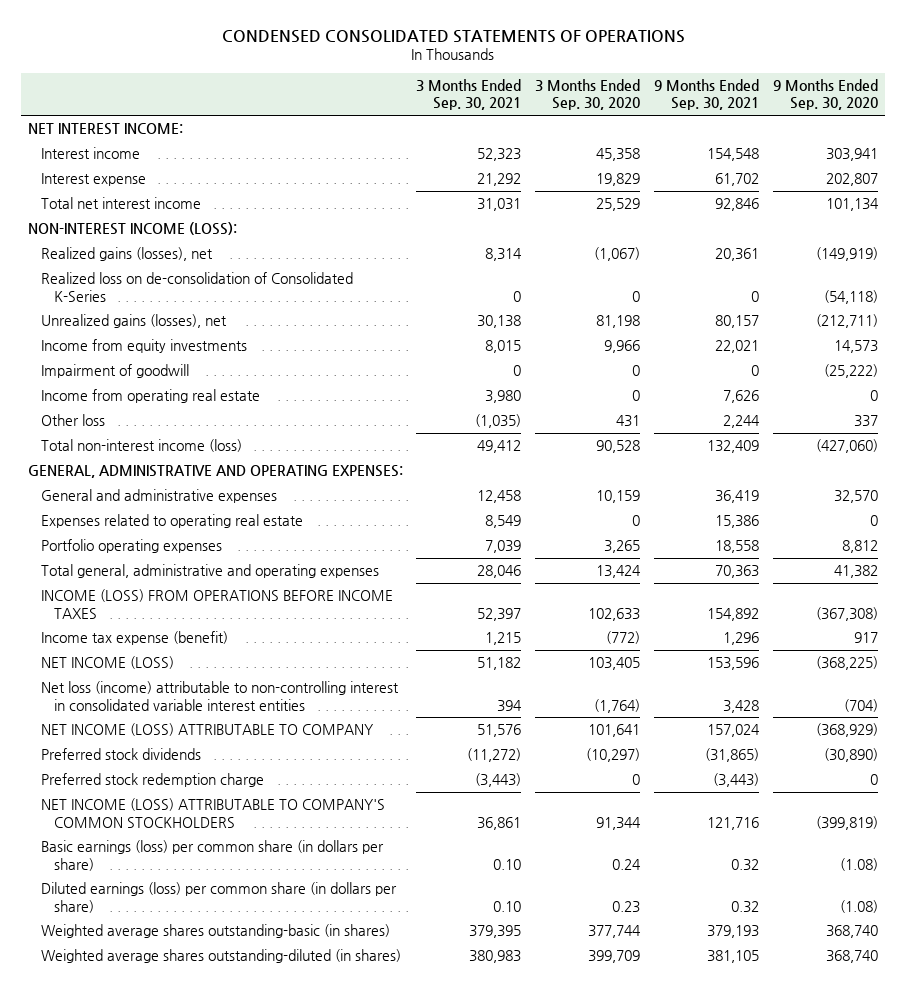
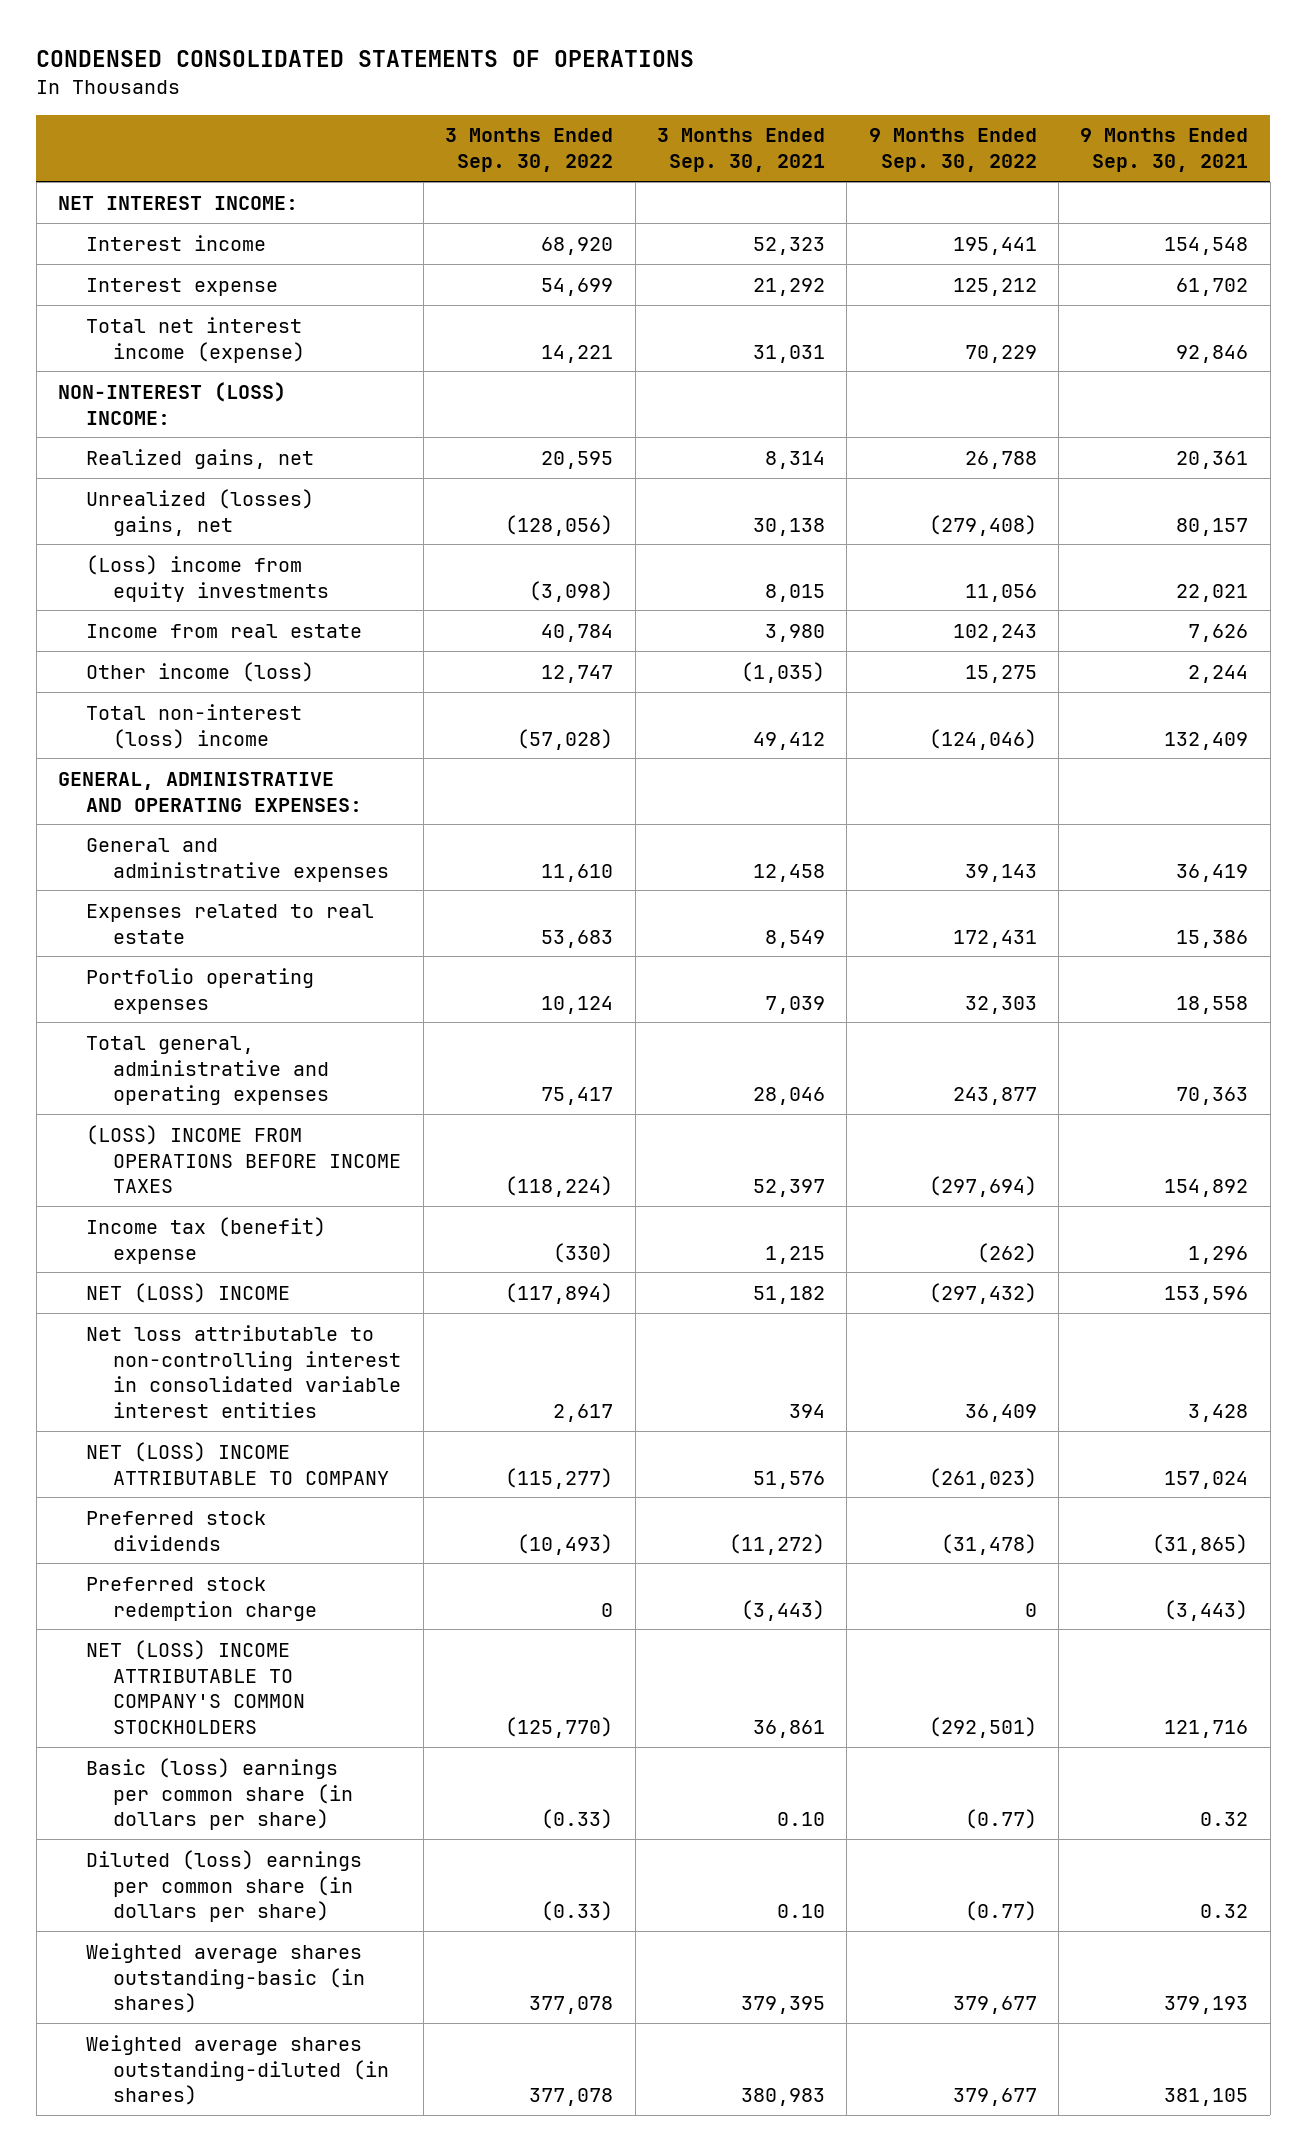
[535,79,641,111] 3 Months Ended Sep. 30, 2020 -> none
[772,79,878,111] 9 Months Ended Sep. 30, 2020 -> none
none -> [445,128,614,173] 3 Months Ended Sep. 30, 2022
none -> [868,128,1037,173] 9 Months Ended Sep. 30, 2022
[40,272,353,302] Realized loss on de-consolidation of Consolidated K-Series -> none
[40,364,189,379] Impairment of goodwill -> none
[40,197,201,210] Total net interest income -> [85,316,306,363] Total net interest income (expense)
[27,222,237,236] NON-INTEREST INCOME (LOSS): -> [57,381,286,425] NON-INTEREST (LOSS) INCOME:
[40,247,213,262] Realized gains (losses), net -> [85,448,314,469] Realized gains, net
[40,314,227,329] Unrealized gains (losses), net -> [85,488,314,536] Unrealized (losses) gains, net
[40,339,247,354] Income from equity investments -> [85,554,330,602] (Loss) income from equity investments
[40,389,260,404] Income from operating real estate -> [85,623,362,638] Income from real estate
[40,414,105,427] Other loss -> [85,661,314,682] Other income (loss)
[40,439,242,453] Total non-interest income (loss) -> [85,703,302,749] Total non-interest (loss) income
[40,514,303,529] Expenses related to operating real estate -> [85,903,374,944] Expenses related to real estate
[40,589,393,619] INCOME (LOSS) FROM OPERATIONS BEFORE INCOME TAXES -> [85,1124,402,1194] (LOSS) INCOME FROM OPERATIONS BEFORE INCOME TAXES
[40,631,228,646] Income tax expense (benefit) -> [85,1216,326,1264] Income tax (benefit) expense
[40,656,174,670] NET INCOME (LOSS) -> [85,1282,290,1303] NET (LOSS) INCOME
[40,681,399,711] Net loss (income) attributable to non-controlling interest in consolidated variable interest entities -> [85,1324,402,1419] Net loss attributable to non-controlling interest in consolidated variable interest entities
[40,723,373,737] NET INCOME (LOSS) ATTRIBUTABLE TO COMPANY -> [85,1441,390,1485] NET (LOSS) INCOME ATTRIBUTABLE TO COMPANY
[40,798,385,828] NET INCOME (LOSS) ATTRIBUTABLE TO COMPANY'S COMMON STOCKHOLDERS -> [85,1639,306,1735] NET (LOSS) INCOME ATTRIBUTABLE TO COMPANY'S COMMON STOCKHOLDERS
[40,840,384,871] Basic earnings (loss) per common share (in dollars per share) -> [85,1757,354,1831] Basic (loss) earnings per common share (in dollars per share)
[40,882,397,913] Diluted earnings (loss) per common share (in dollars per share) -> [85,1849,362,1923] Diluted (loss) earnings per common share (in dollars per share)

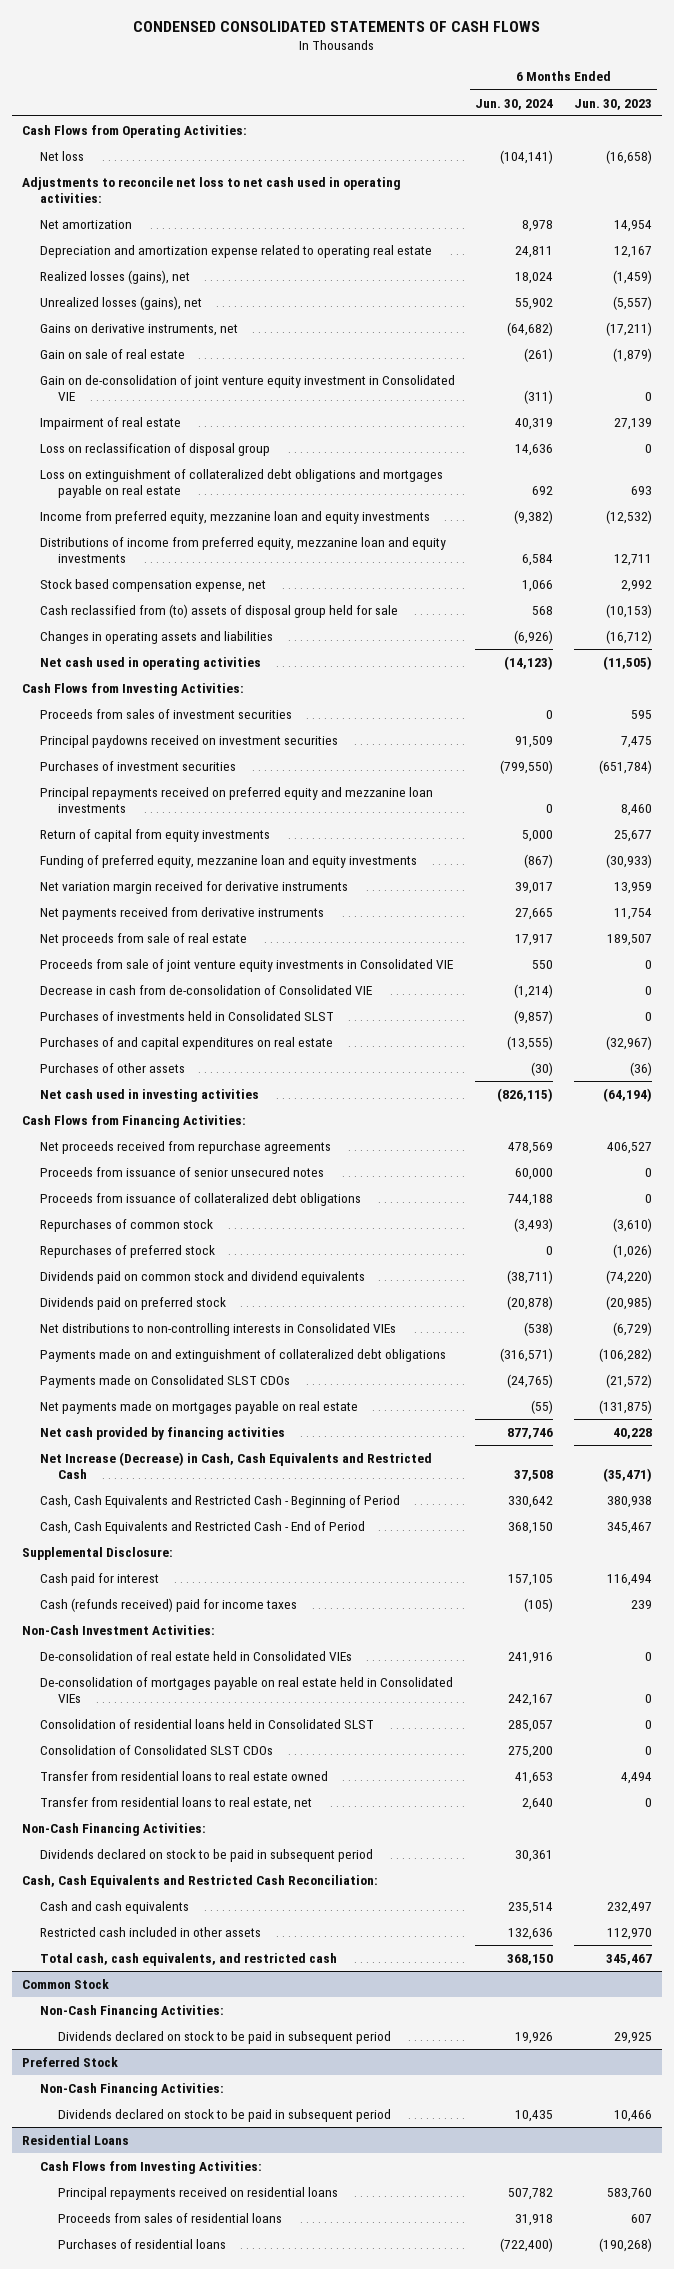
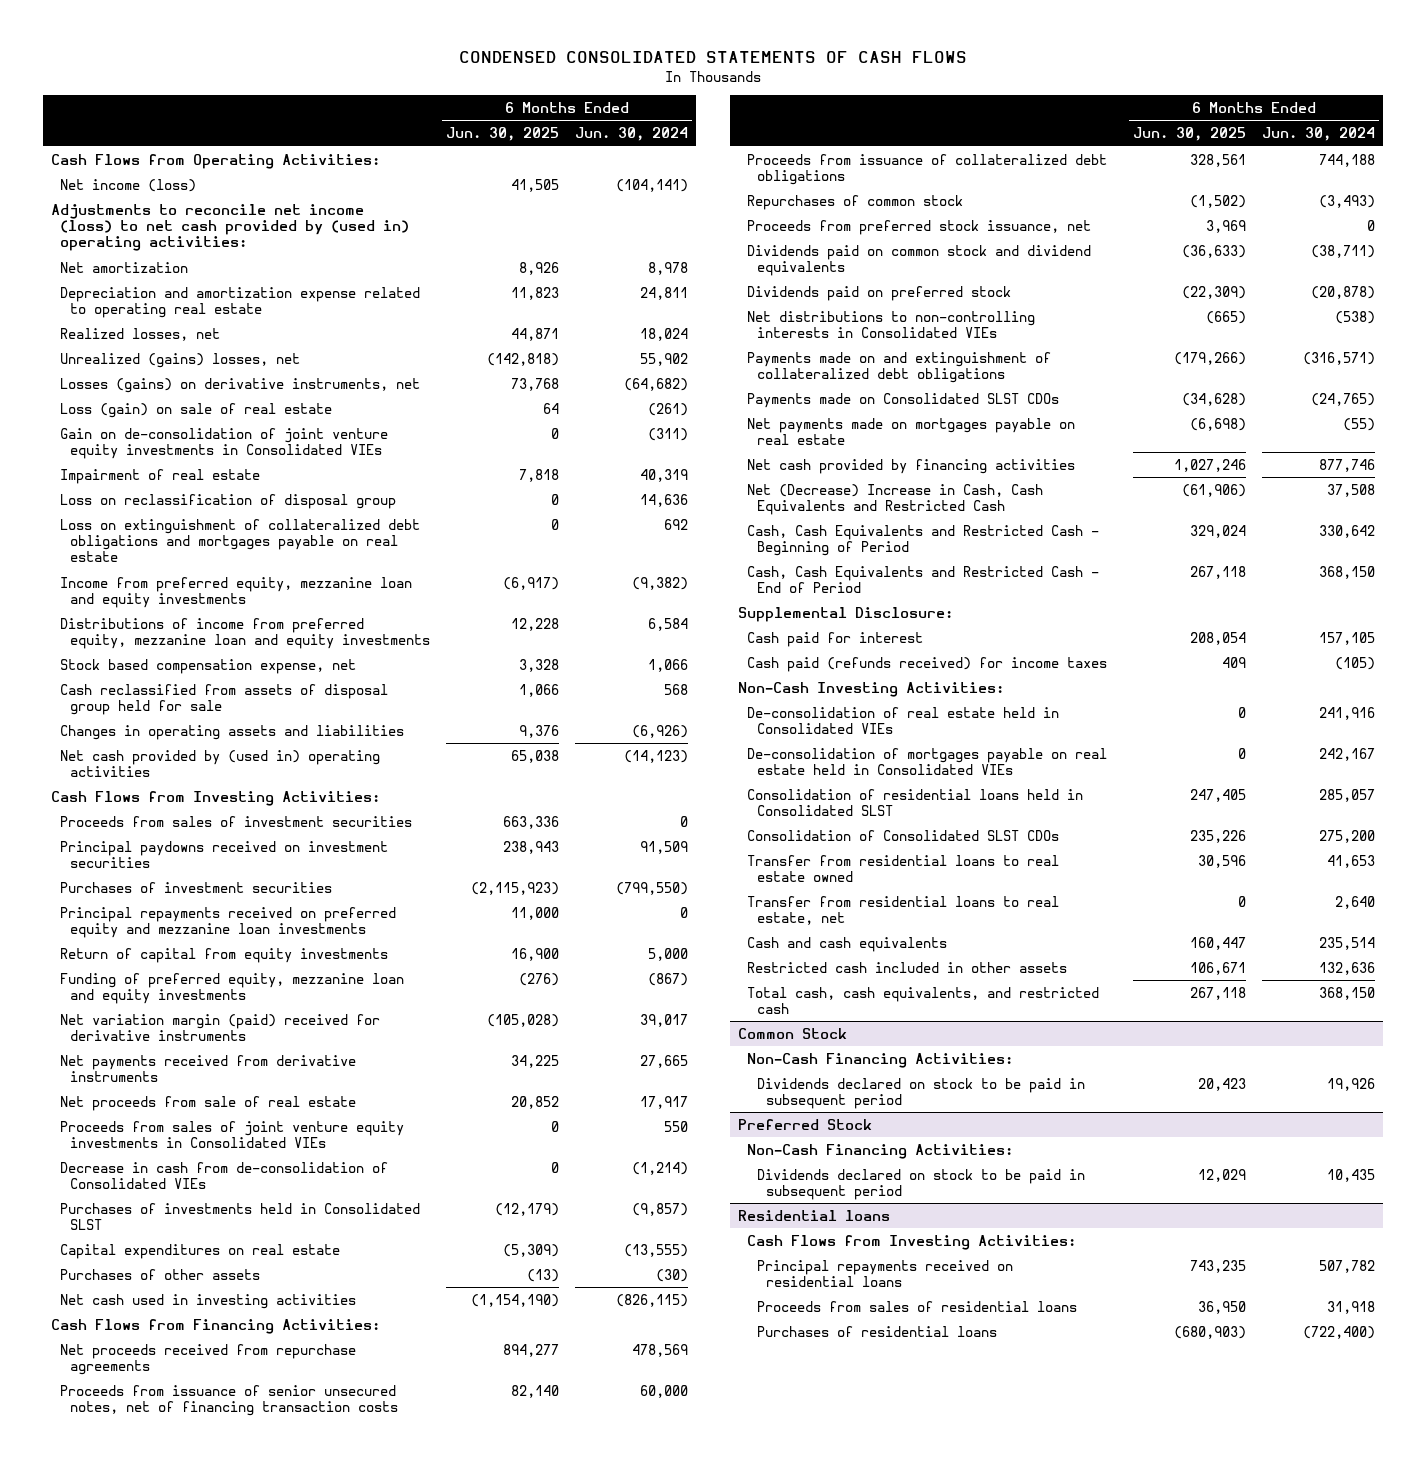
[573,98,652,110] Jun. 30, 2023 -> none
none -> [446,127,560,142] Jun. 30, 2025
[39,150,84,161] Net loss -> [60,178,197,192] Net income (loss)
[22,176,402,203] Adjustments to reconcile net loss to net cash used in operating activities: -> [50,203,410,251] Adjustments to reconcile net income (loss) to net cash provided by (used in) operating activities:
[39,269,190,284] Realized losses (gains), net -> [60,327,221,341] Realized losses, net
[39,295,202,310] Unrealized losses (gains), net -> [60,352,301,368] Unrealized (gains) losses, net
[39,322,238,336] Gains on derivative instruments, net -> [60,377,421,393] Losses (gains) on derivative instruments, net
[39,348,185,359] Gain on sale of real estate -> [60,402,333,418] Loss (gain) on sale of real estate
[39,374,455,401] Gain on de-consolidation of joint venture equity investment in Consolidated VIE -> [60,427,389,459] Gain on de-consolidation of joint venture equity investments in Consolidated VIEs
[39,603,398,618] Cash reclassified from (to) assets of disposal group held for sale -> [60,683,389,715] Cash reclassified from assets of disposal group held for sale
[39,656,261,670] Net cash used in operating activities -> [60,749,381,777] Net cash provided by (used in) operating activities
[39,880,348,894] Net variation margin received for derivative instruments -> [60,1013,381,1041] Net variation margin (paid) received for derivative instruments
[39,958,453,972] Proceeds from sale of joint venture equity investments in Consolidated VIE -> [60,1120,405,1148] Proceeds from sales of joint venture equity investments in Consolidated VIEs
[39,984,372,995] Decrease in cash from de-consolidation of Consolidated VIE -> [60,1161,389,1189] Decrease in cash from de-consolidation of Consolidated VIEs
[39,1036,333,1050] Purchases of and capital expenditures on real estate -> [60,1243,341,1259] Capital expenditures on real estate
[39,1166,324,1177] Proceeds from issuance of senior unsecured notes -> [60,1384,399,1416] Proceeds from issuance of senior unsecured notes, net of financing transaction costs
[39,1244,215,1258] Repurchases of preferred stock -> none
none -> [747,219,1092,235] Proceeds from preferred stock issuance, net
[39,1451,432,1479] Net Increase (Decrease) in Cash, Cash Equivalents and Restricted Cash -> [747,483,1044,515] Net (Decrease) Increase in Cash, Cash Equivalents and Restricted Cash
[39,1597,297,1612] Cash (refunds received) paid for income taxes -> [747,656,1108,672] Cash paid (refunds received) for income taxes
[22,1624,216,1635] Non-Cash Investment Activities: -> [737,681,1004,697] Non-Cash Investing Activities:
[22,1822,207,1836] Non-Cash Financing Activities: -> none
[39,1848,373,1862] Dividends declared on stock to be paid in subsequent period -> none
[22,1874,379,1888] Cash, Cash Equivalents and Restricted Cash Reconciliation: -> none
[22,2134,130,2145] Residential Loans -> [737,1209,890,1221] Residential loans

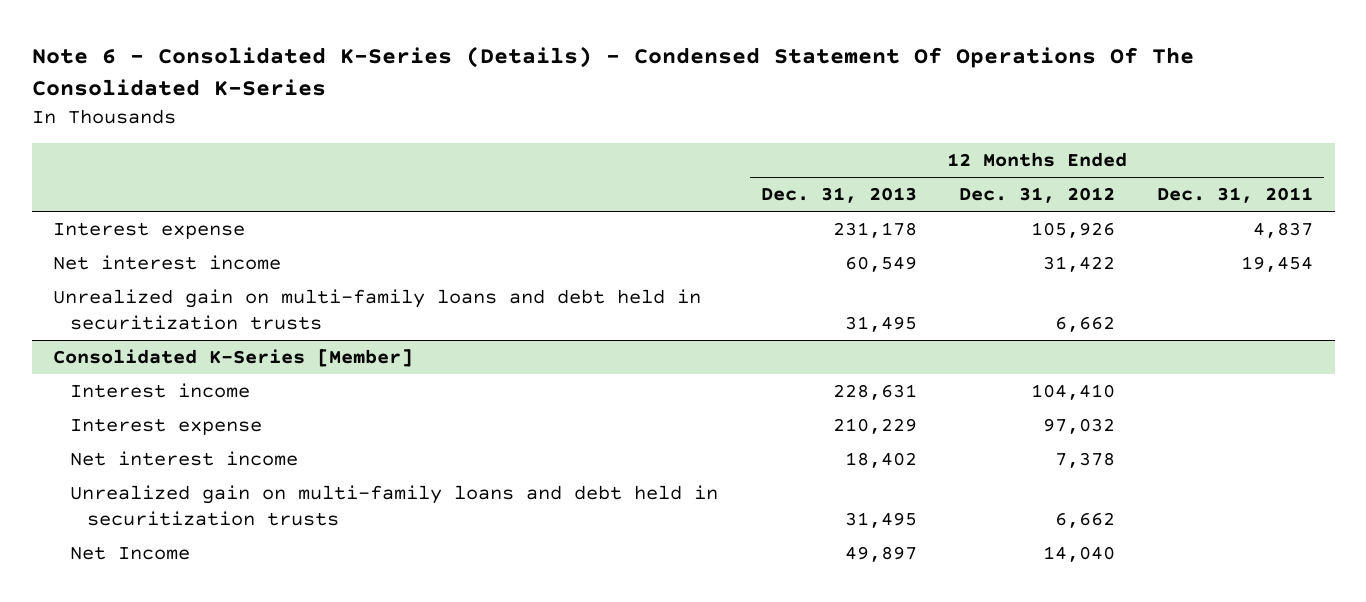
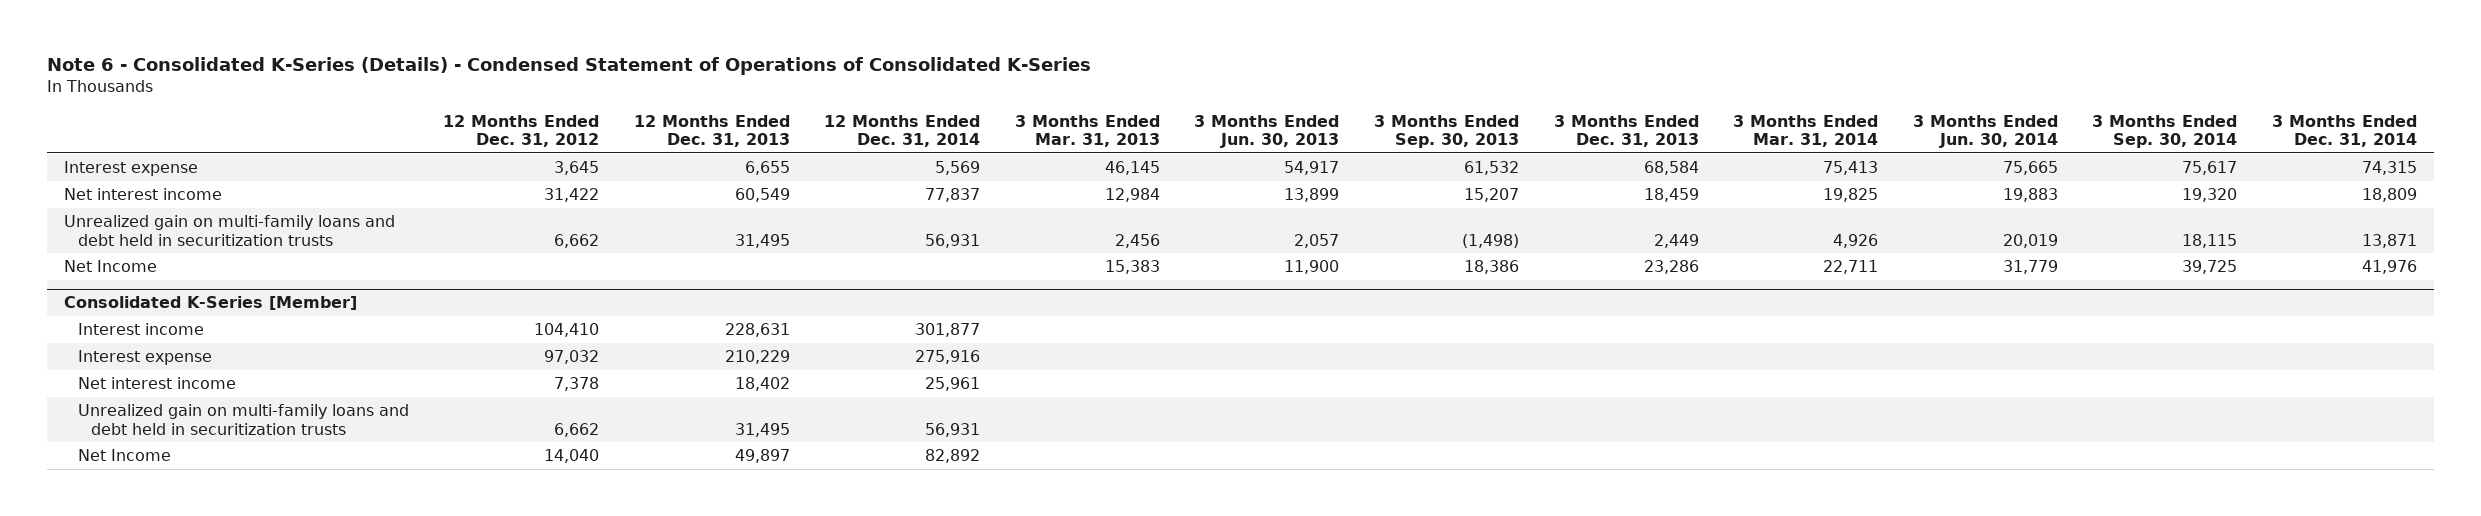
[31,46,1194,97] Note 6 - Consolidated K-Series (Details) - Condensed Statement Of Operations Of The Consolidated K-Series -> [47,57,1092,76] Note 6 - Consolidated K-Series (Details) - Condensed Statement of Operations of Consolidated K-Series
[1157,187,1314,204] Dec. 31, 2011 -> none
none -> [824,114,981,148] 12 Months Ended Dec. 31, 2014
none -> [1014,114,1160,148] 3 Months Ended Mar. 31, 2013
none -> [1194,114,1340,149] 3 Months Ended Jun. 30, 2013
none -> [1374,114,1520,149] 3 Months Ended Sep. 30, 2013
none -> [1553,114,1699,148] 3 Months Ended Dec. 31, 2013
none -> [1733,114,1879,148] 3 Months Ended Mar. 31, 2014
none -> [1912,114,2058,149] 3 Months Ended Jun. 30, 2014
none -> [2092,114,2238,149] 3 Months Ended Sep. 30, 2014
none -> [2271,114,2417,148] 3 Months Ended Dec. 31, 2014
[832,221,917,238] 231,178 -> [744,161,790,176] 6,655
[1030,221,1115,238] 105,926 -> [554,161,600,176] 3,645
none -> [64,260,158,273] Net Income

